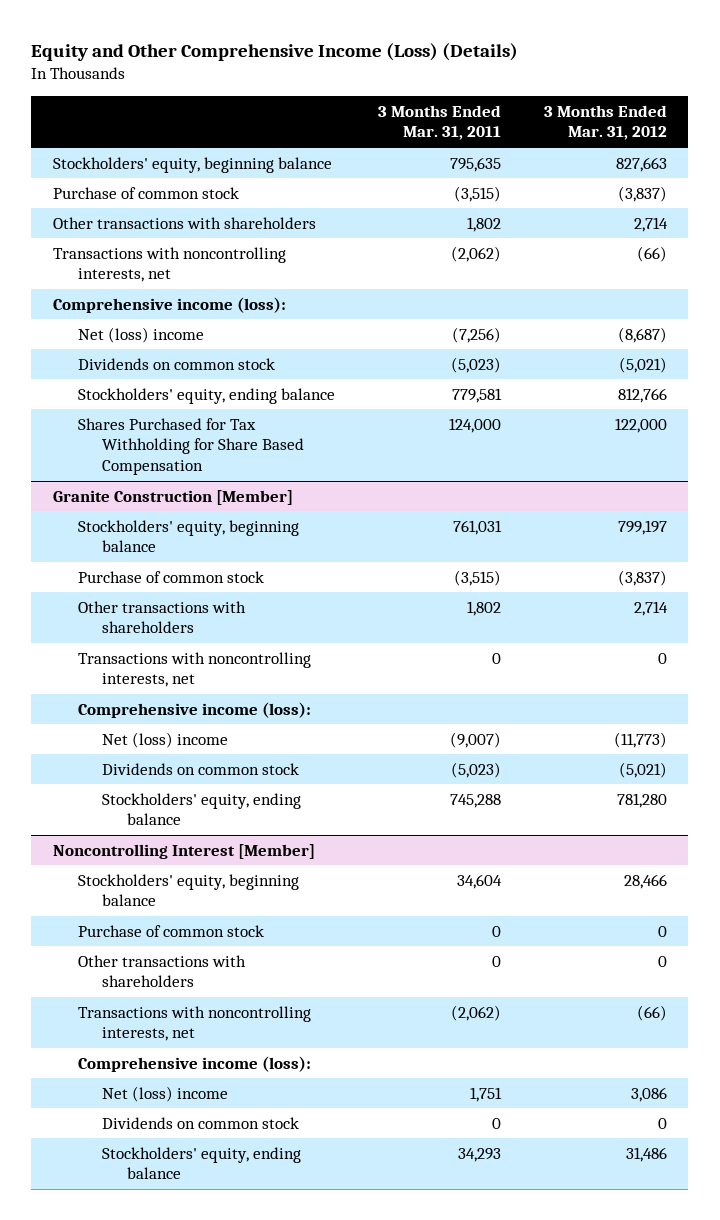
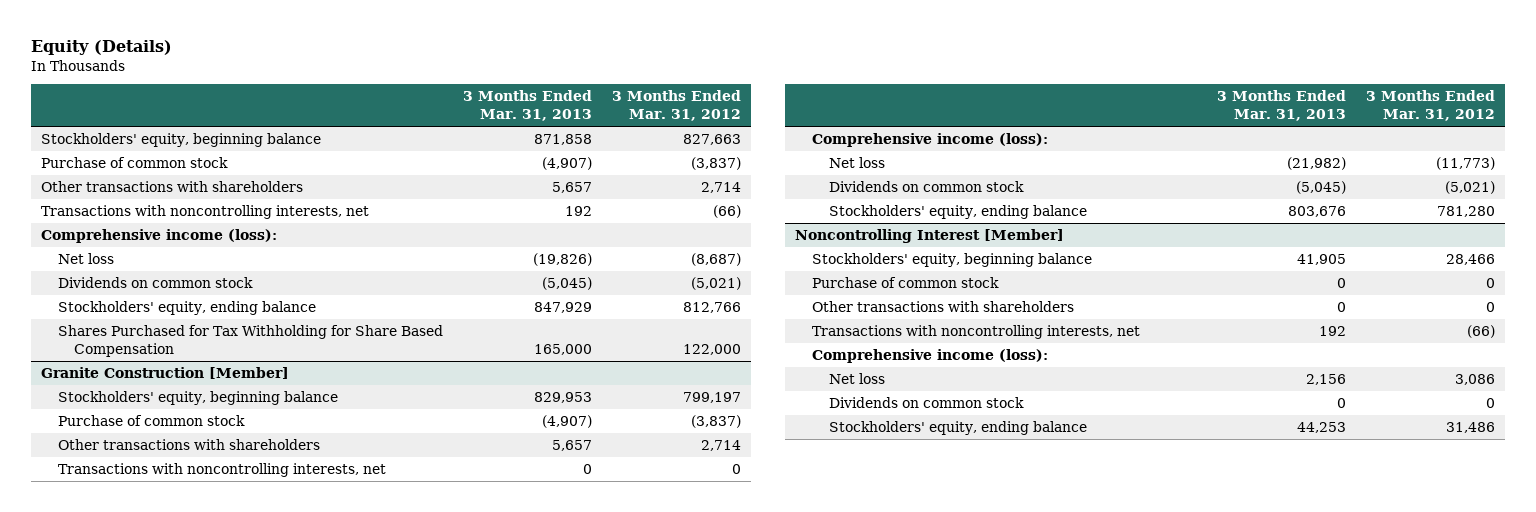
[31,43,519,62] Equity and Other Comprehensive Income (Loss) (Details) -> [30,40,172,56] Equity (Details)
[377,104,501,141] 3 Months Ended Mar. 31, 2011 -> none
none -> [462,90,592,121] 3 Months Ended Mar. 31, 2013
[77,326,204,343] Net (loss) income -> [57,253,114,265] Net loss
[102,731,229,748] Net (loss) income -> [828,157,885,169] Net loss
[102,1085,229,1102] Net (loss) income -> [828,373,885,385] Net loss

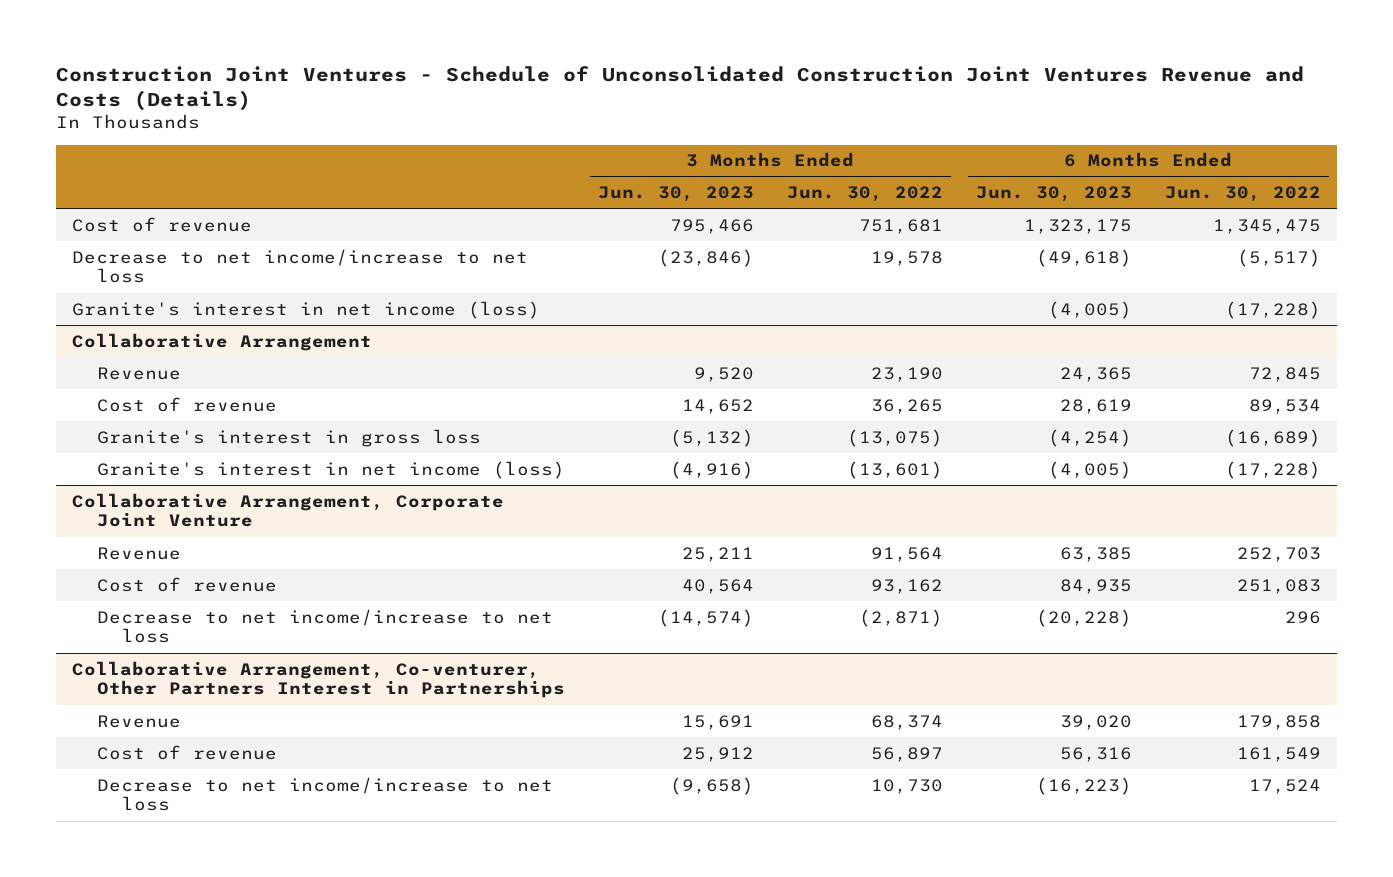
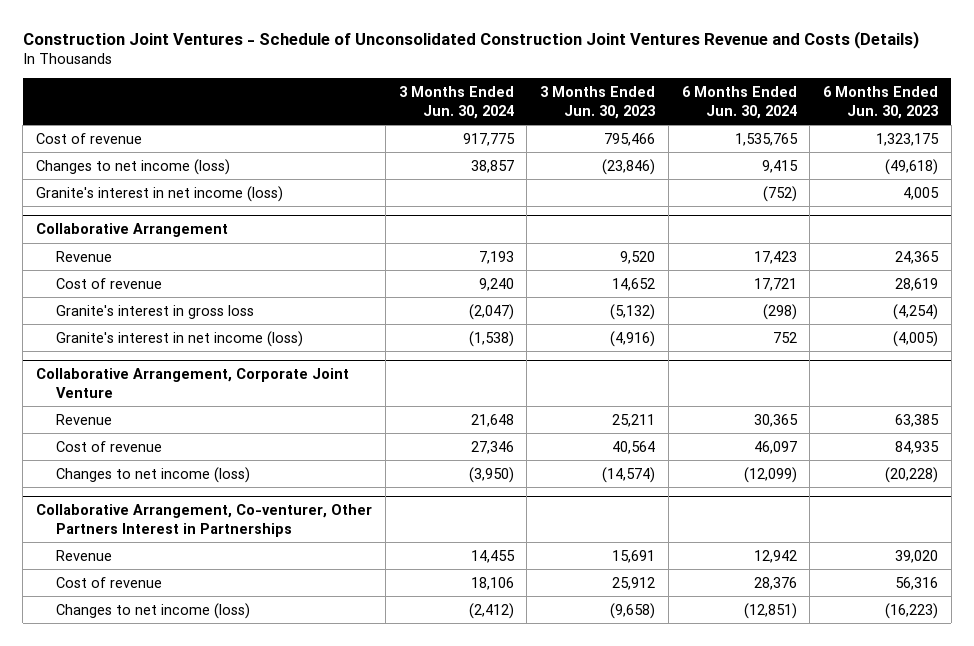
[786,185,943,202] Jun. 30, 2022 -> none
[1164,185,1321,202] Jun. 30, 2022 -> none
none -> [398,86,514,119] 3 Months Ended Jun. 30, 2024
none -> [681,86,797,119] 6 Months Ended Jun. 30, 2024
[72,248,529,284] Decrease to net income/increase to net loss -> [36,158,231,175] Changes to net income (loss)
[1047,300,1132,319] (4,005) -> [903,186,940,200] 4,005
[96,608,553,644] Decrease to net income/increase to net loss -> [56,466,251,483] Changes to net income (loss)
[96,776,553,812] Decrease to net income/increase to net loss -> [56,602,251,619] Changes to net income (loss)

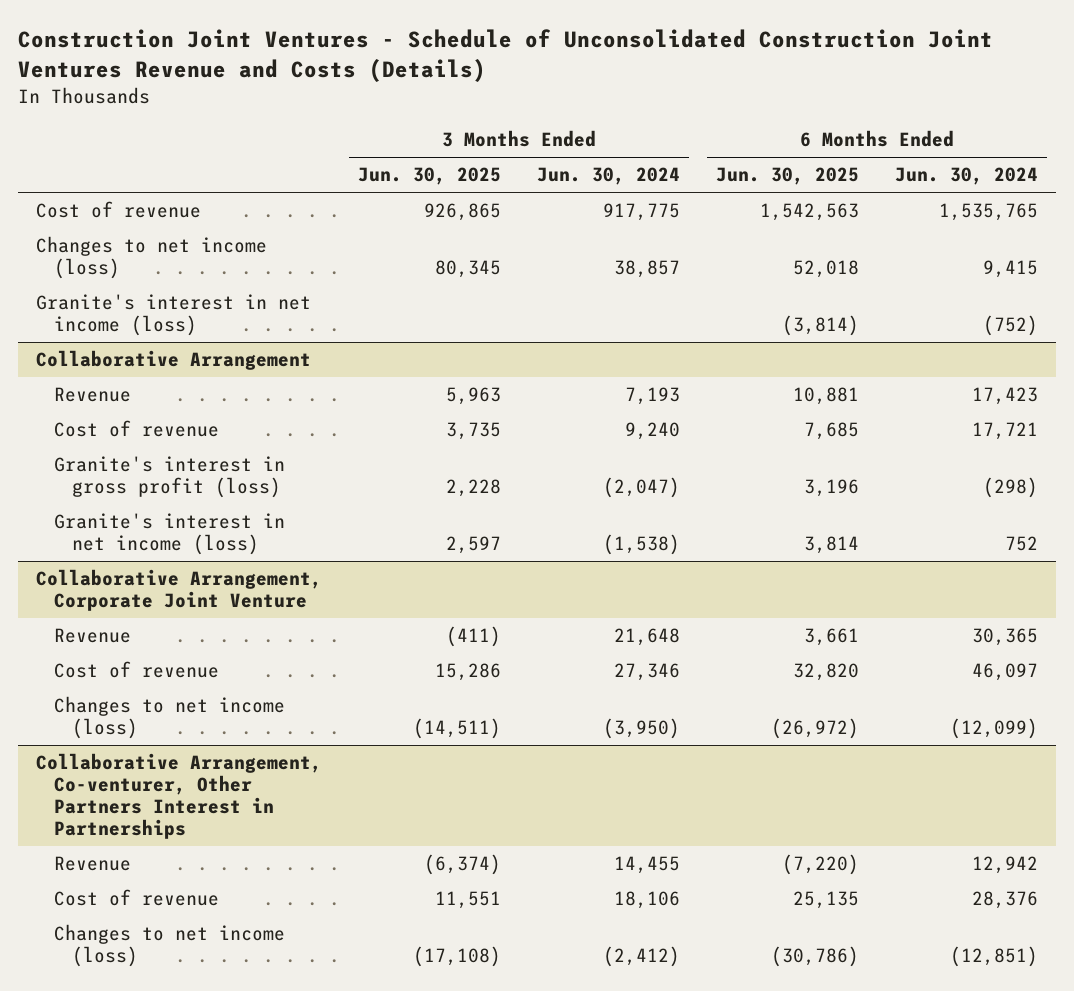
[540,86,656,119] 3 Months Ended Jun. 30, 2023 -> none
[823,86,939,119] 6 Months Ended Jun. 30, 2023 -> none
none -> [357,167,501,186] Jun. 30, 2025
none -> [715,167,859,186] Jun. 30, 2025
[56,304,255,319] Granite's interest in gross loss -> [54,456,286,499] Granite's interest in gross profit (loss)

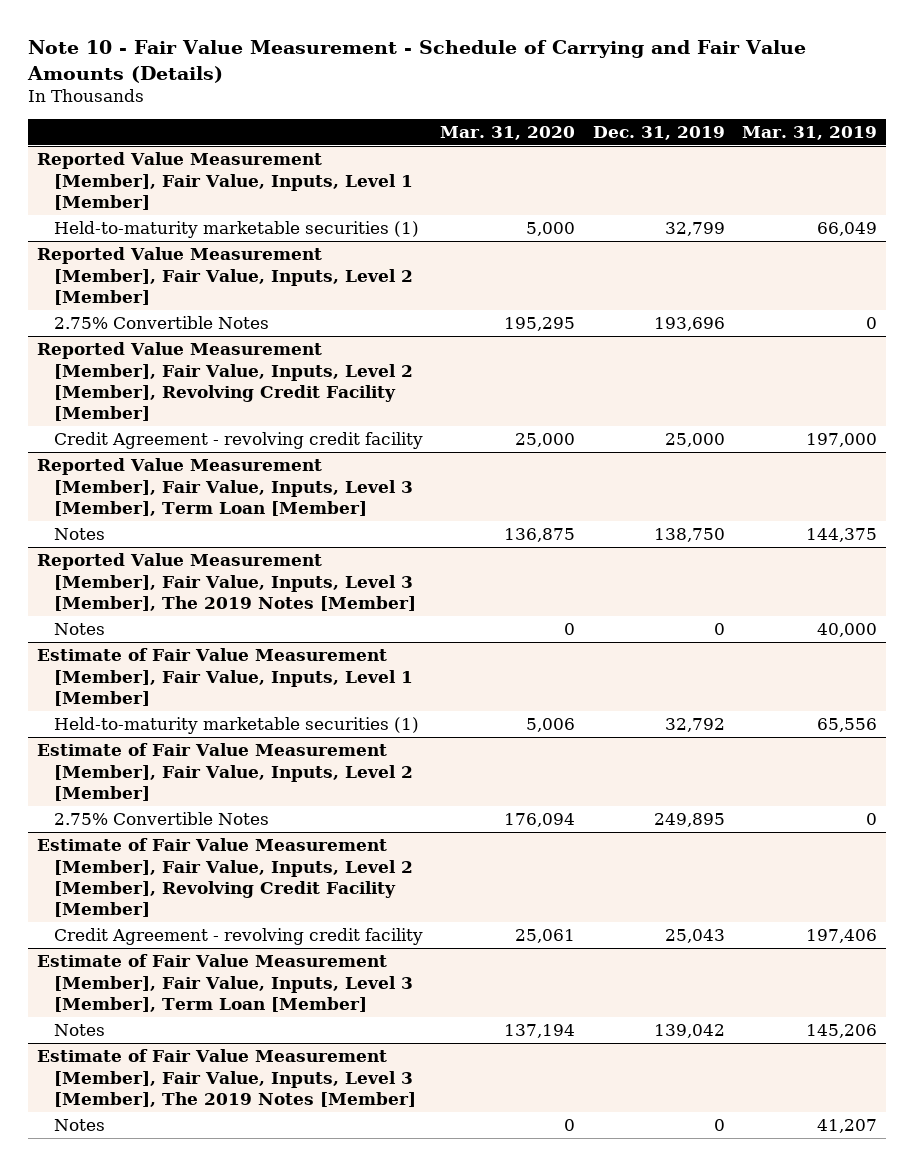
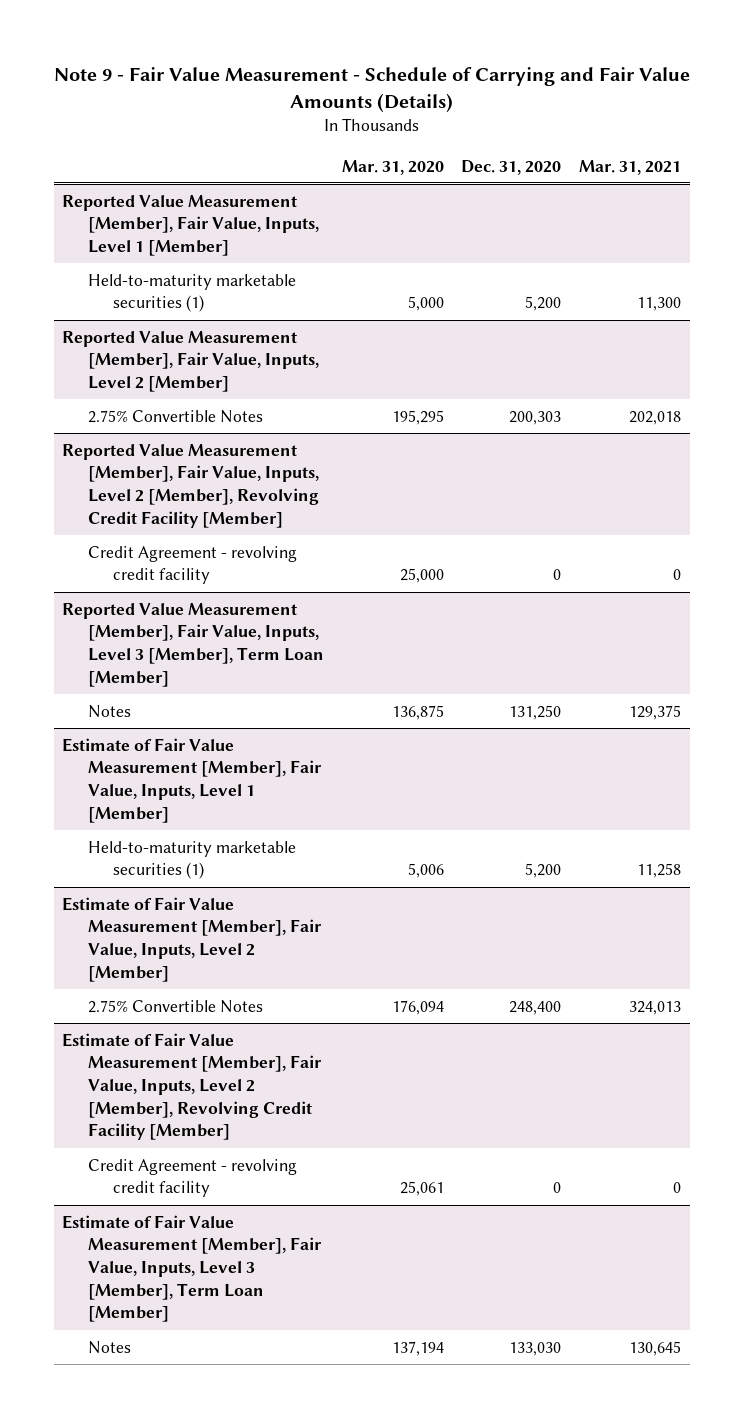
[27,39,807,83] Note 10 - Fair Value Measurement - Schedule of Carrying and Fair Value Amounts (Details) -> [53,66,690,113] Note 9 - Fair Value Measurement - Schedule of Carrying and Fair Value Amounts (Details)
[592,125,725,140] Dec. 31, 2019 -> none
[741,125,877,140] Mar. 31, 2019 -> none
none -> [461,159,562,175] Dec. 31, 2020
none -> [579,159,682,175] Mar. 31, 2021
[36,553,416,611] Reported Value Measurement [Member], Fair Value, Inputs, Level 3 [Member], The 2019 Notes [Member] -> none
[53,623,105,636] Notes -> none
[36,1049,416,1107] Estimate of Fair Value Measurement [Member], Fair Value, Inputs, Level 3 [Member], The 2019 Notes [Member] -> none
[53,1119,105,1132] Notes -> none

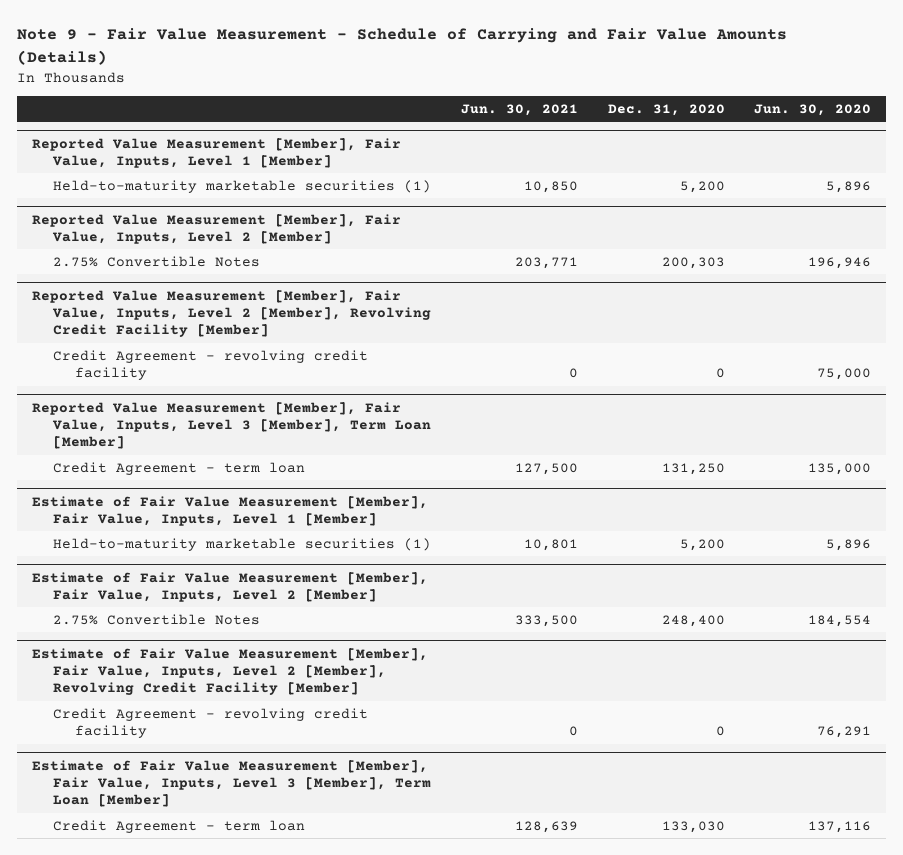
[341,159,444,175] Mar. 31, 2020 -> none
[579,159,682,175] Mar. 31, 2021 -> none
none -> [460,103,578,116] Jun. 30, 2021
none -> [754,103,872,116] Jun. 30, 2020
[87,704,131,718] Notes -> [53,461,306,475] Credit Agreement - term loan
[87,1340,131,1354] Notes -> [53,819,306,833] Credit Agreement - term loan

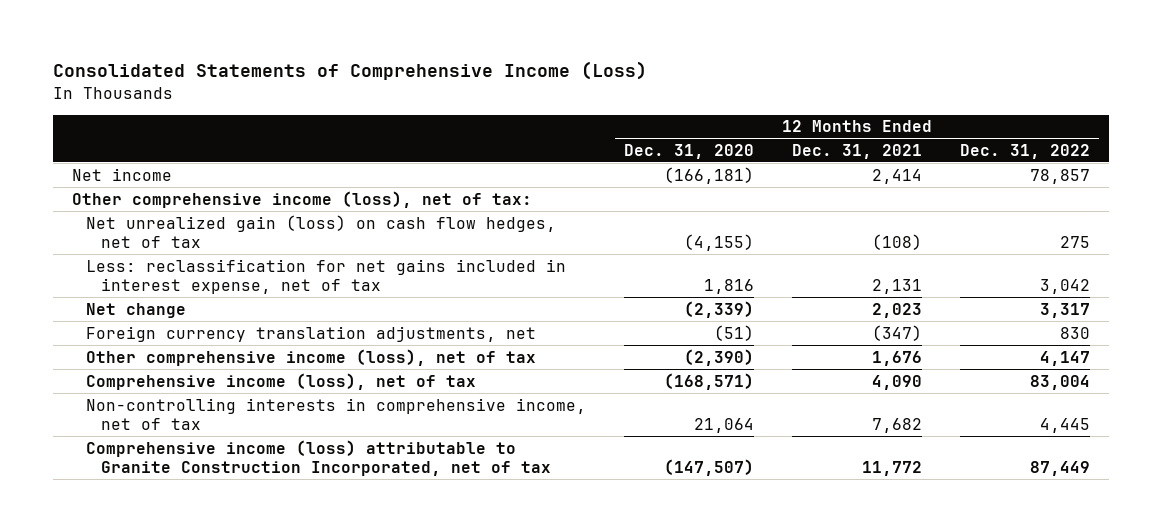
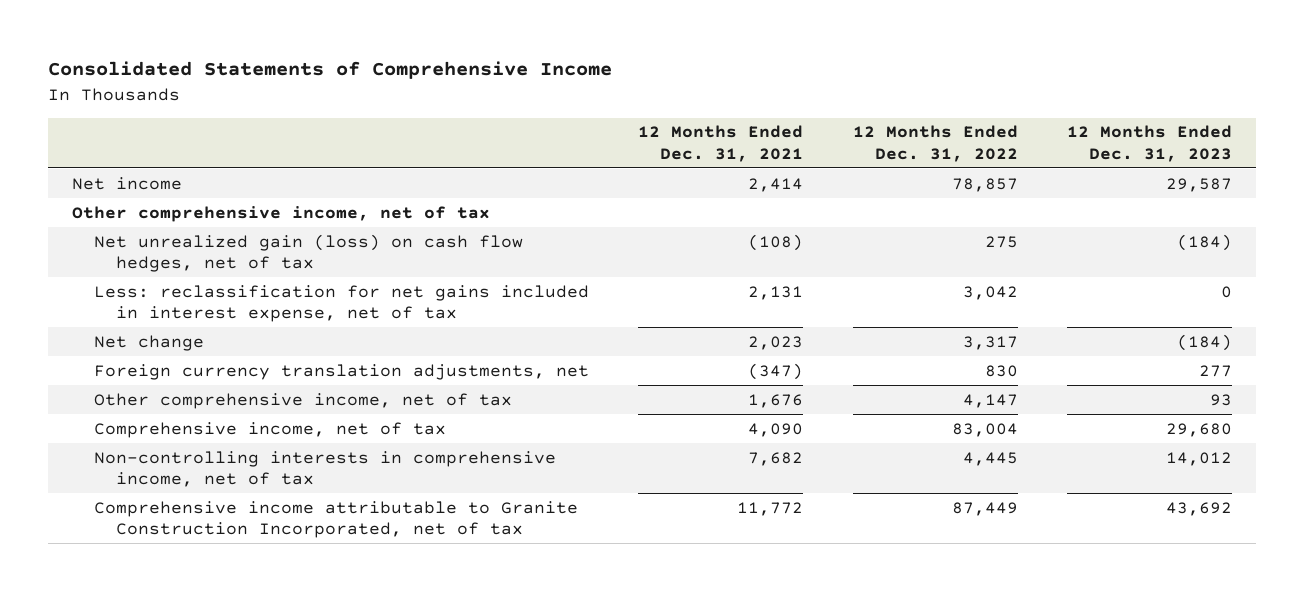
[52,61,647,81] Consolidated Statements of Comprehensive Income (Loss) -> [47,61,612,80] Consolidated Statements of Comprehensive Income
[624,143,755,159] Dec. 31, 2020 -> none
none -> [1066,125,1232,162] 12 Months Ended Dec. 31, 2023
[71,190,532,208] Other comprehensive income (loss), net of tax: -> [72,205,491,222] Other comprehensive income, net of tax
[86,348,537,366] Other comprehensive income (loss), net of tax -> [94,392,513,409] Other comprehensive income, net of tax
[86,372,477,390] Comprehensive income (loss), net of tax -> [94,421,447,438] Comprehensive income, net of tax
[86,439,551,477] Comprehensive income (loss) attributable to Granite Construction Incorporated, net of tax -> [94,500,579,539] Comprehensive income attributable to Granite Construction Incorporated, net of tax

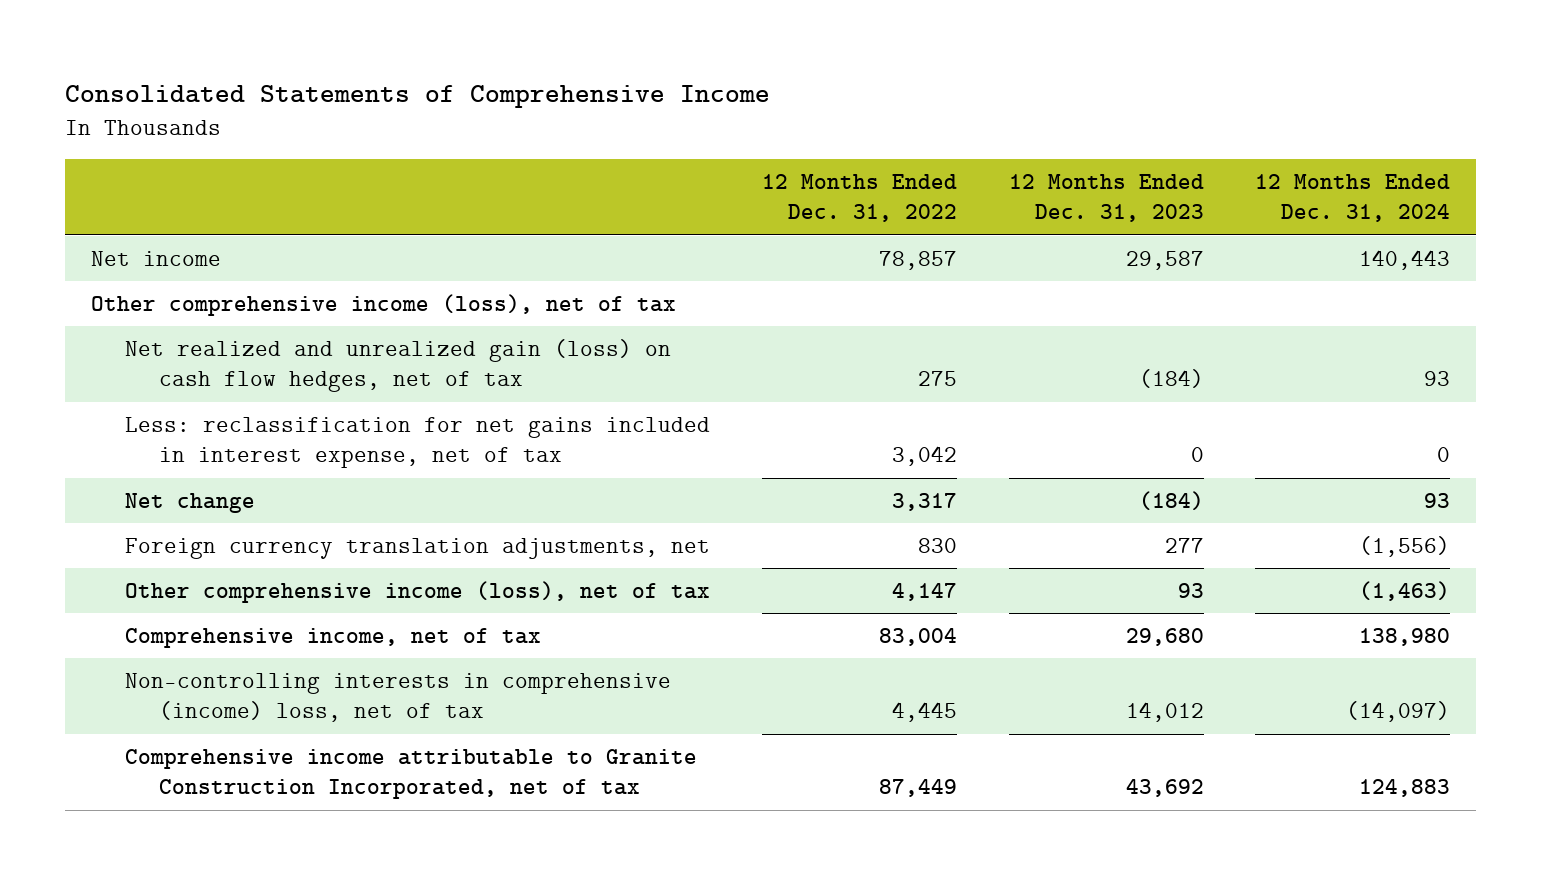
[638,125,804,162] 12 Months Ended Dec. 31, 2021 -> none
none -> [1255,173,1451,223] 12 Months Ended Dec. 31, 2024
[72,205,491,222] Other comprehensive income, net of tax -> [90,293,676,316] Other comprehensive income (loss), net of tax
[94,233,524,273] Net unrealized gain (loss) on cash flow hedges, net of tax -> [124,338,671,393] Net realized and unrealized gain (loss) on cash flow hedges, net of tax
[94,392,513,409] Other comprehensive income, net of tax -> [124,580,710,603] Other comprehensive income (loss), net of tax
[94,450,557,488] Non-controlling interests in comprehensive income, net of tax -> [124,672,671,723] Non-controlling interests in comprehensive (income) loss, net of tax

